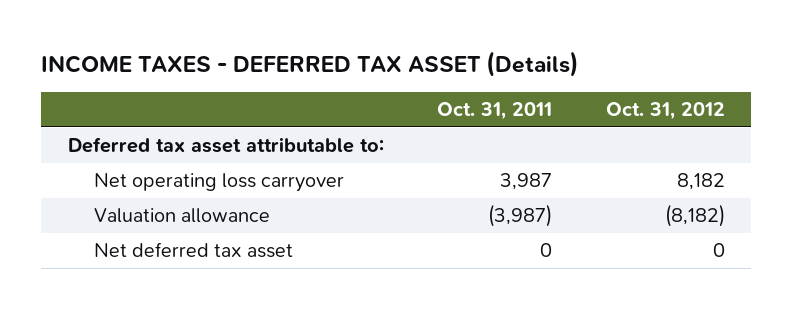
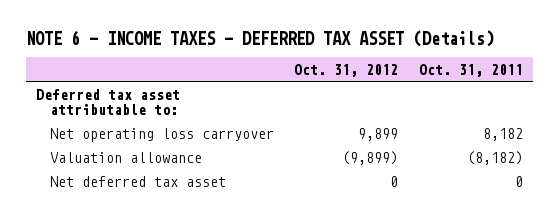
[41,51,580,78] INCOME TAXES - DEFERRED TAX ASSET (Details) -> [26,29,495,47] NOTE 6 - INCOME TAXES - DEFERRED TAX ASSET (Details)
[500,173,553,191] 3,987 -> [482,127,523,141] 8,182
[676,173,725,191] 8,182 -> [358,127,399,141] 9,899
[488,204,553,228] (3,987) -> [466,150,523,165] (8,182)
[664,204,725,228] (8,182) -> [342,150,399,165] (9,899)

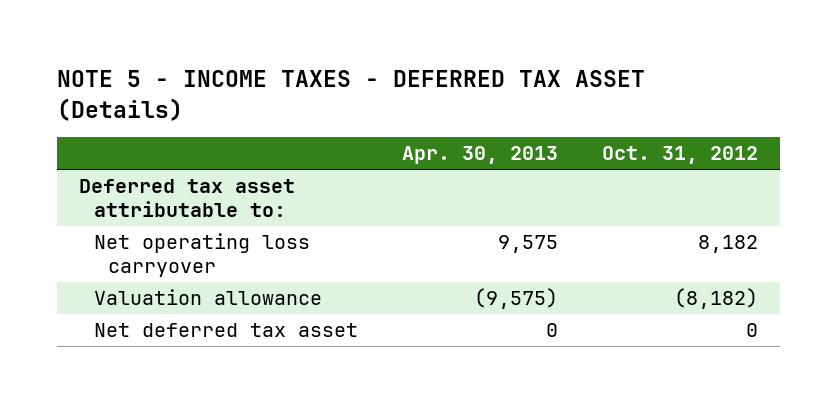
[26,29,495,47] NOTE 6 - INCOME TAXES - DEFERRED TAX ASSET (Details) -> [56,70,645,121] NOTE 5 - INCOME TAXES - DEFERRED TAX ASSET (Details)
[418,63,523,77] Oct. 31, 2011 -> none
none -> [401,146,558,165] Apr. 30, 2013
[358,127,399,141] 9,899 -> [698,235,759,254] 8,182
[342,150,399,165] (9,899) -> [674,288,759,310] (8,182)

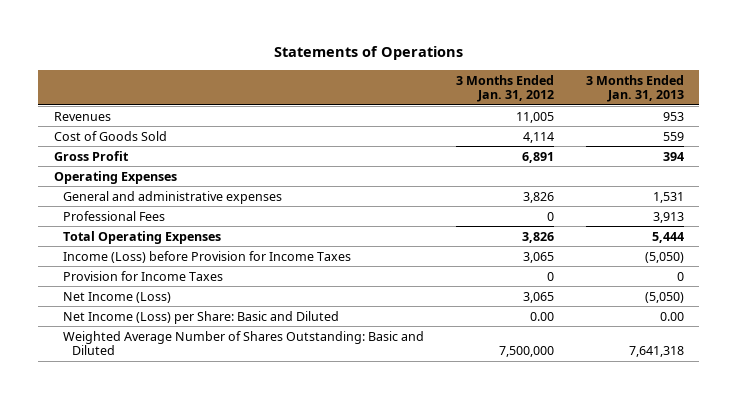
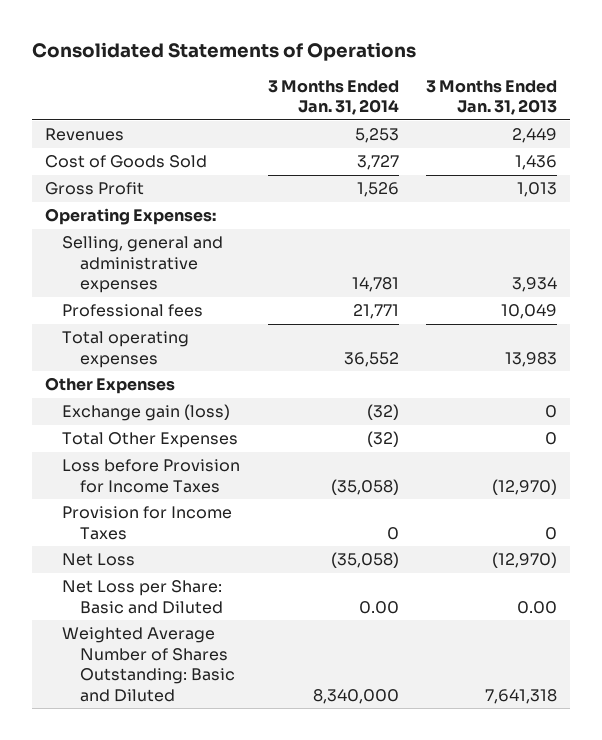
[273,46,463,61] Statements of Operations -> [31,41,416,61] Consolidated Statements of Operations
[455,74,554,103] 3 Months Ended Jan. 31, 2012 -> none
none -> [267,79,399,116] 3 Months Ended Jan. 31, 2014
[662,111,684,121] 953 -> [511,128,557,144] 2,449
[662,131,684,141] 559 -> [514,155,557,171] 1,436
[662,151,684,161] 394 -> [516,182,557,198] 1,013
[53,170,177,184] Operating Expenses -> [45,208,217,226] Operating Expenses:
[63,190,283,204] General and administrative expenses -> [62,236,224,294] Selling, general and administrative expenses
[652,191,684,203] 1,531 -> [511,277,557,293] 3,934
[63,210,166,221] Professional Fees -> [62,304,204,318] Professional fees
[652,211,684,223] 3,913 -> [500,304,557,320] 10,049
[63,230,222,244] Total Operating Expenses -> [62,331,190,368] Total operating expenses
[651,231,684,243] 5,444 -> [504,351,557,367] 13,983
none -> [45,377,176,395] Other Expenses
none -> [62,404,231,422] Exchange gain (loss)
none -> [62,432,239,449] Total Other Expenses
[63,250,352,263] Income (Loss) before Provision for Income Taxes -> [62,459,241,493] Loss before Provision for Income Taxes
[644,251,684,263] (5,050) -> [491,478,557,495] (12,970)
[63,291,172,303] Net Income (Loss) -> [62,553,136,567] Net Loss
[644,291,684,303] (5,050) -> [491,552,557,569] (12,970)
[63,310,340,324] Net Income (Loss) per Share: Basic and Diluted -> [62,580,223,614] Net Loss per Share: Basic and Diluted

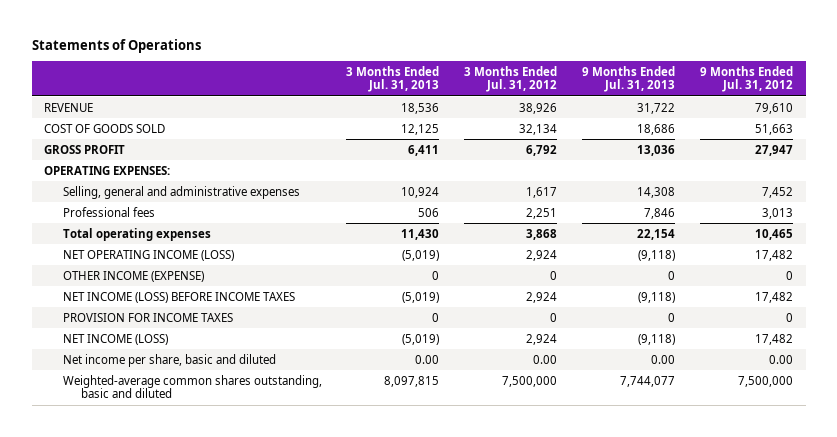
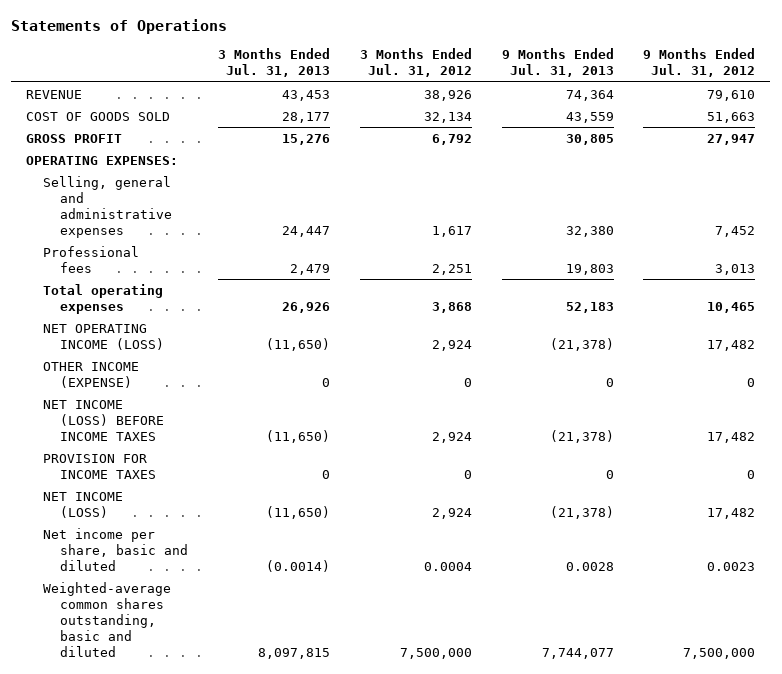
[401,102,440,114] 18,536 -> [282,89,331,101] 43,453
[637,102,676,114] 31,722 -> [565,89,614,101] 74,364
[401,123,440,135] 12,125 -> [282,111,331,123] 28,177
[637,123,676,135] 18,686 -> [565,111,614,123] 43,559
[408,144,440,156] 6,411 -> [282,133,331,145] 15,276
[637,144,676,156] 13,036 -> [565,133,614,145] 30,805
[401,186,440,198] 10,924 -> [282,225,331,237] 24,447
[637,186,676,198] 14,308 -> [565,225,614,237] 32,380
[418,207,440,217] 506 -> [290,263,331,275] 2,479
[644,207,676,219] 7,846 -> [565,263,614,275] 19,803
[401,228,440,240] 11,430 -> [282,301,331,313] 26,926
[637,228,676,240] 22,154 -> [565,301,614,313] 52,183
[402,249,440,261] (5,019) -> [266,337,331,351] (11,650)
[638,249,676,261] (9,118) -> [549,337,614,351] (21,378)
[402,291,440,303] (5,019) -> [266,429,331,443] (11,650)
[638,291,676,303] (9,118) -> [549,429,614,443] (21,378)
[402,333,440,345] (5,019) -> [266,505,331,519] (11,650)
[638,333,676,345] (9,118) -> [549,505,614,519] (21,378)
[415,354,440,364] 0.00 -> [266,559,331,572] (0.0014)
[533,354,558,364] 0.00 -> [423,561,472,571] 0.0004
[651,354,676,364] 0.00 -> [565,561,614,571] 0.0028
[769,354,794,364] 0.00 -> [707,561,756,571] 0.0023

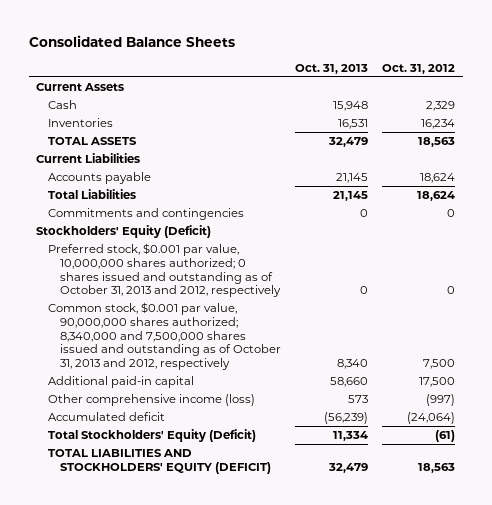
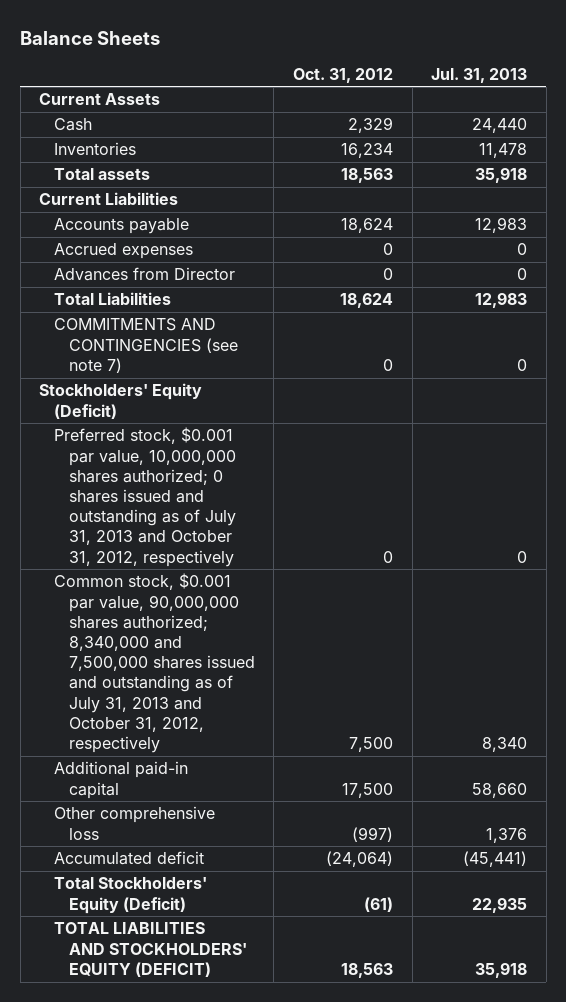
[29,35,236,48] Consolidated Balance Sheets -> [20,31,161,46] Balance Sheets
[295,63,369,74] Oct. 31, 2013 -> none
none -> [431,67,528,83] Jul. 31, 2013
[48,136,138,145] TOTAL ASSETS -> [54,168,151,181] Total assets
none -> [54,243,194,260] Accrued expenses
none -> [54,267,236,282] Advances from Director
[48,207,245,220] Commitments and contingencies -> [54,318,238,373] COMMITMENTS AND CONTINGENCIES (see note 7)
[48,242,281,298] Preferred stock, $0.001 par value, 10,000,000 shares authorized; 0 shares issued and outstanding as of October 31, 2013 and 2012, respectively -> [54,427,236,567] Preferred stock, $0.001 par value, 10,000,000 shares authorized; 0 shares issued and outstanding as of July 31, 2013 and October 31, 2012, respectively
[48,301,281,371] Common stock, $0.001 par value, 90,000,000 shares authorized; 8,340,000 and 7,500,000 shares issued and outstanding as of October 31, 2013 and 2012, respectively -> [54,573,255,754] Common stock, $0.001 par value, 90,000,000 shares authorized; 8,340,000 and 7,500,000 shares issued and outstanding as of July 31, 2013 and October 31, 2012, respectively
[48,393,256,406] Other comprehensive income (loss) -> [54,806,216,840] Other comprehensive loss

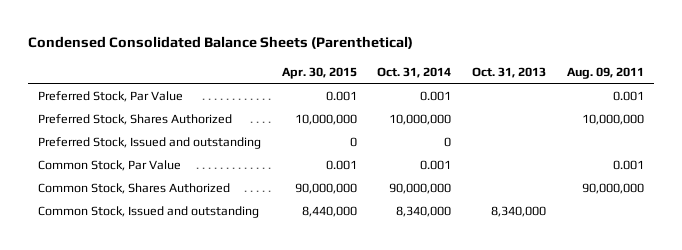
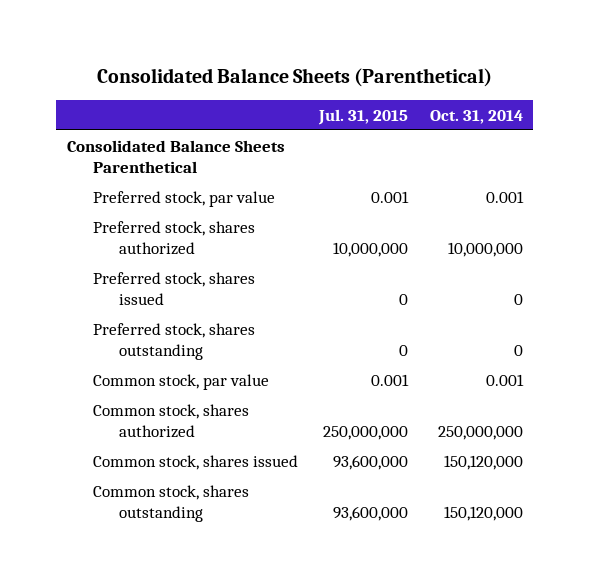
[27,36,413,50] Condensed Consolidated Balance Sheets (Parenthetical) -> [96,68,492,88] Consolidated Balance Sheets (Parenthetical)
[281,66,357,79] Apr. 30, 2015 -> none
[471,66,546,78] Oct. 31, 2013 -> none
[566,66,644,79] Aug. 09, 2011 -> none
none -> [318,108,409,125] Jul. 31, 2015
none -> [66,139,285,173] Consolidated Balance Sheets Parenthetical
[38,90,184,102] Preferred Stock, Par Value -> [93,190,276,207] Preferred stock, par value
[38,113,233,125] Preferred Stock, Shares Authorized -> [93,220,256,255] Preferred stock, shares authorized
[38,136,262,149] Preferred Stock, Issued and outstanding -> [93,271,256,305] Preferred stock, shares issued
none -> [93,322,256,360] Preferred stock, shares outstanding
[38,159,182,171] Common Stock, Par Value -> [93,373,270,390] Common stock, par value
[38,182,231,194] Common Stock, Shares Authorized -> [93,403,250,438] Common stock, shares authorized
[389,182,452,194] 90,000,000 -> [437,425,523,440] 250,000,000
[38,205,260,218] Common Stock, Issued and outstanding -> [93,454,299,470] Common stock, shares issued
[396,205,452,217] 8,340,000 -> [443,454,523,470] 150,120,000
none -> [93,484,250,522] Common stock, shares outstanding

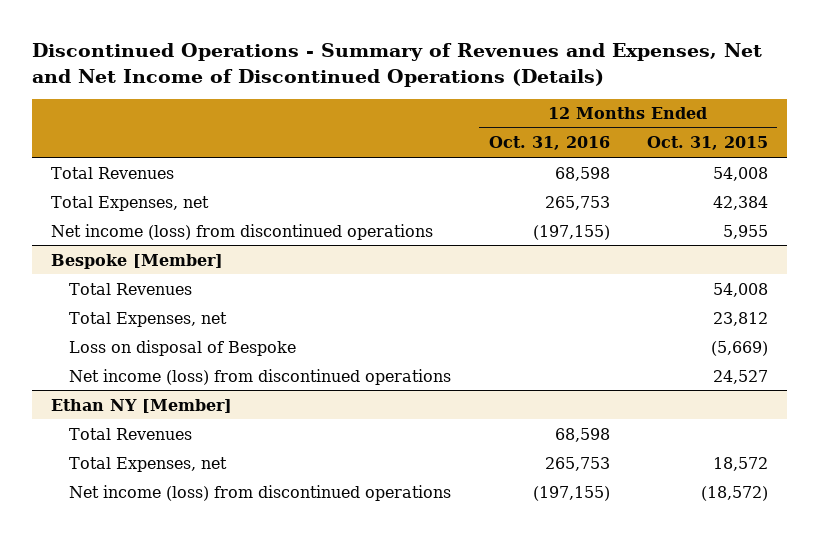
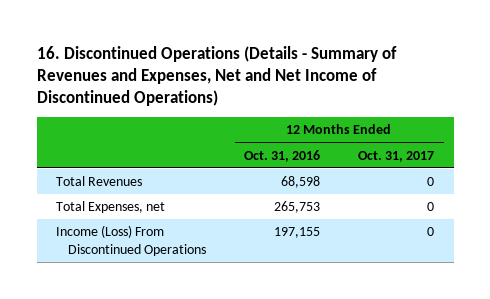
[32,43,763,87] Discontinued Operations - Summary of Revenues and Expenses, Net and Net Income of Discontinued Operations (Details) -> [36,45,397,106] 16. Discontinued Operations (Details - Summary of Revenues and Expenses, Net and Net Income of Discontinued Operations)
[647,136,769,151] Oct. 31, 2015 -> none
none -> [358,150,435,162] Oct. 31, 2017
[51,253,224,269] Bespoke [Member] -> none
[69,282,193,295] Total Revenues -> none
[69,311,228,327] Total Expenses, net -> none
[69,339,297,356] Loss on disposal of Bespoke -> none
[69,368,452,385] Net income (loss) from discontinued operations -> none
[51,398,233,413] Ethan NY [Member] -> none
[69,427,193,440] Total Revenues -> none
[69,456,228,472] Total Expenses, net -> none
[69,484,452,501] Net income (loss) from discontinued operations -> none
[51,223,434,240] Net income (loss) from discontinued operations -> [55,225,206,256] Income (Loss) From Discontinued Operations
[532,224,610,240] (197,155) -> [274,227,321,239] 197,155

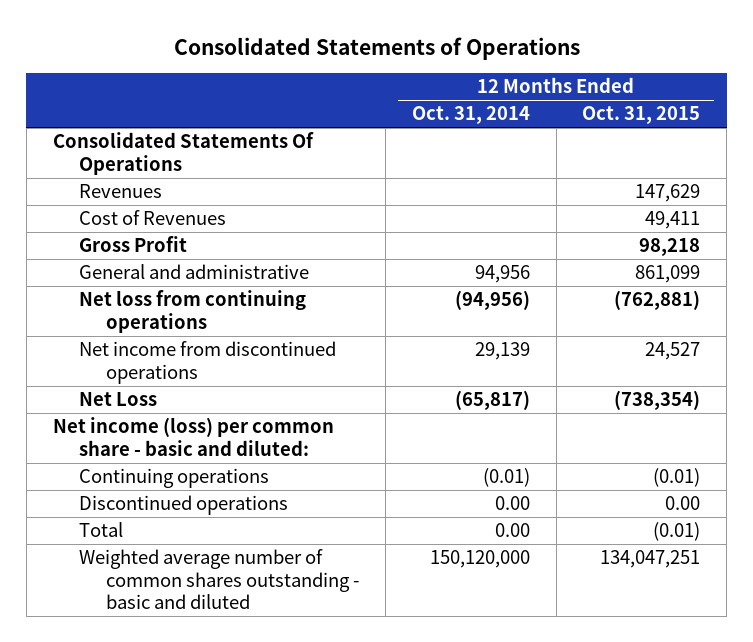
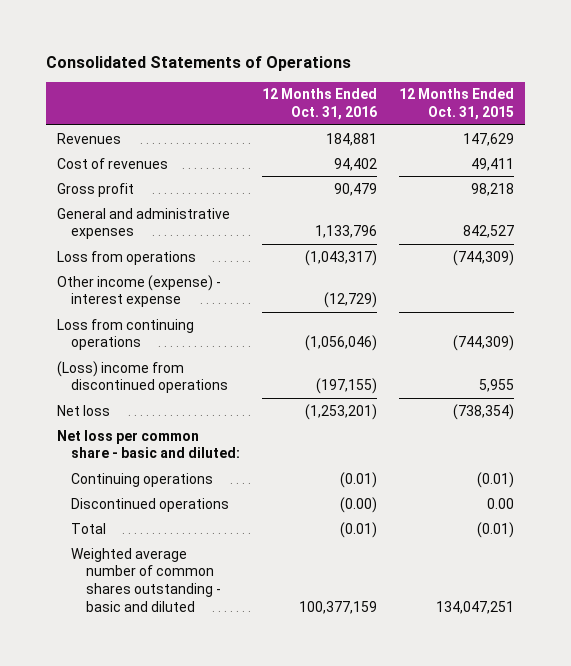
[411,106,530,125] Oct. 31, 2014 -> none
none -> [262,88,378,120] 12 Months Ended Oct. 31, 2016
[52,132,314,175] Consolidated Statements Of Operations -> none
[79,210,227,226] Cost of Revenues -> [56,157,168,169] Cost of revenues
[79,236,188,253] Gross Profit -> [56,182,134,197] Gross profit
[79,264,310,280] General and administrative -> [56,207,230,240] General and administrative expenses
[635,265,701,284] 861,099 -> [463,225,515,239] 842,527
none -> [56,250,196,265] Loss from operations
none -> [56,274,221,308] Other income (expense) - interest expense
[79,290,307,333] Net loss from continuing operations -> [56,318,194,351] Loss from continuing operations
[614,290,701,311] (762,881) -> [453,335,515,352] (744,309)
[79,341,337,384] Net income from discontinued operations -> [56,360,229,394] (Loss) income from discontinued operations
[645,342,701,361] 24,527 -> [479,379,515,393] 5,955
[79,392,158,407] Net Loss -> [56,404,110,416] Net loss
[52,417,334,456] Net income (loss) per common share - basic and diluted: -> [56,429,241,459] Net loss per common share - basic and diluted:

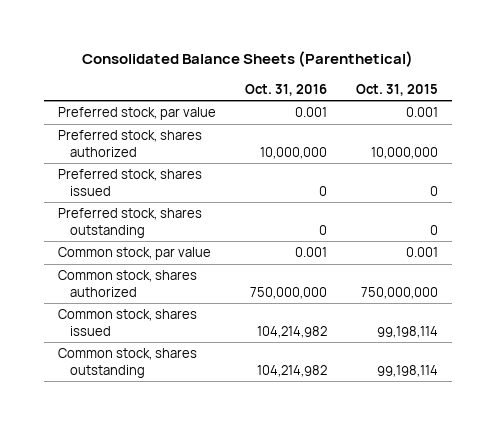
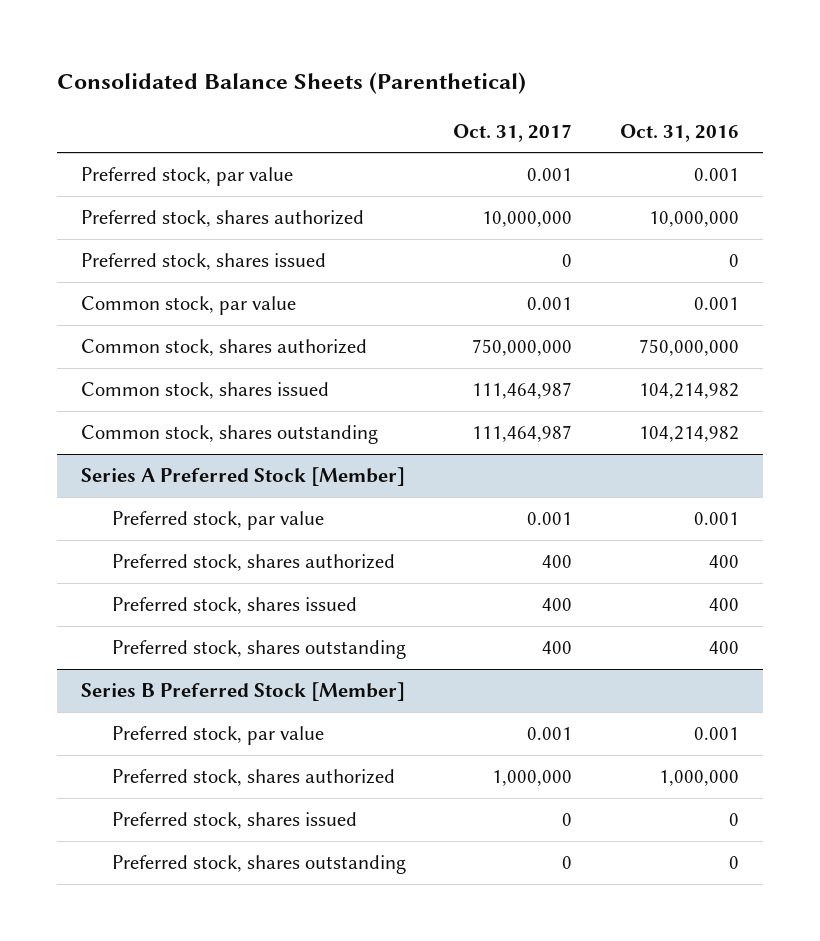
[355,83,438,96] Oct. 31, 2015 -> none
none -> [453,123,573,142] Oct. 31, 2017
[58,208,203,238] Preferred stock, shares outstanding -> none
none -> [80,466,405,486] Series A Preferred Stock [Member]
none -> [111,510,324,530] Preferred stock, par value
none -> [111,553,395,571] Preferred stock, shares authorized
none -> [111,596,357,614] Preferred stock, shares issued
none -> [111,639,406,659] Preferred stock, shares outstanding
none -> [80,681,405,701] Series B Preferred Stock [Member]
none -> [111,725,324,745] Preferred stock, par value
none -> [111,768,395,786] Preferred stock, shares authorized
none -> [111,811,357,829] Preferred stock, shares issued
none -> [111,854,406,874] Preferred stock, shares outstanding

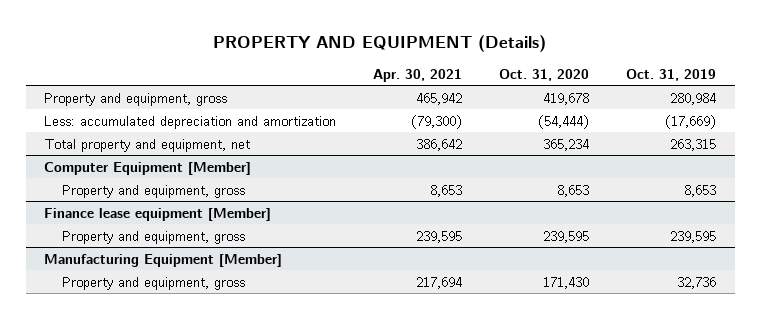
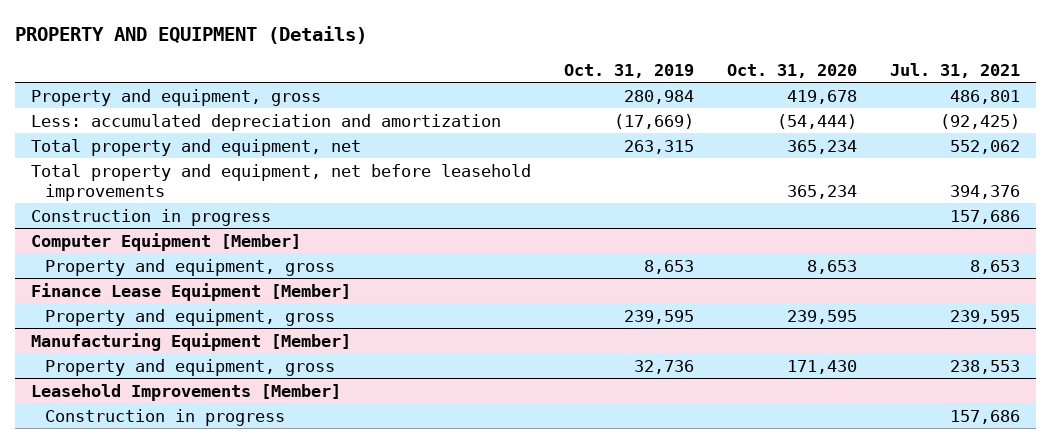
[373,68,463,82] Apr. 30, 2021 -> none
none -> [889,62,1020,78] Jul. 31, 2021
none -> [31,163,532,201] Total property and equipment, net before leasehold improvements
none -> [31,208,272,226] Construction in progress
[44,207,272,221] Finance lease equipment [Member] -> [31,282,352,301] Finance Lease Equipment [Member]
none -> [31,383,342,401] Leasehold Improvements [Member]
none -> [44,408,285,426] Construction in progress

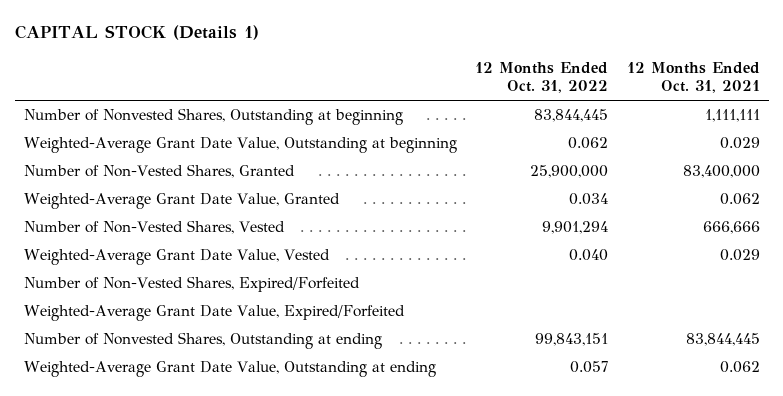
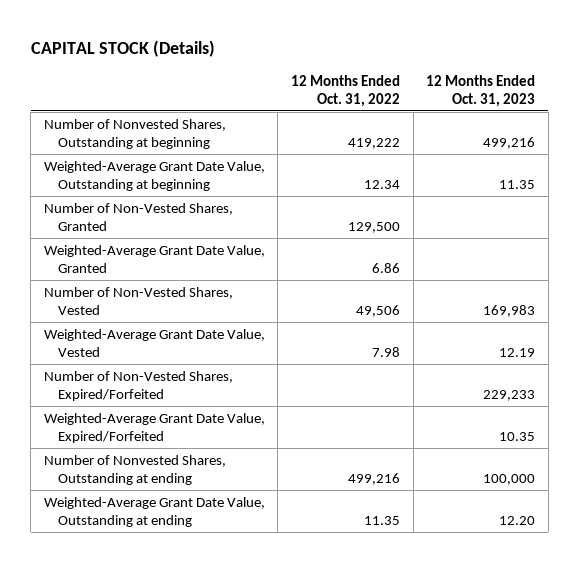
[14,25,259,41] CAPITAL STOCK (Details 1) -> [30,39,215,57] CAPITAL STOCK (Details)
[626,61,760,94] 12 Months Ended Oct. 31, 2021 -> none
none -> [426,74,536,107] 12 Months Ended Oct. 31, 2023
[534,109,609,123] 83,844,445 -> [348,137,401,149] 419,222
[568,137,609,150] 0.062 -> [364,179,401,189] 12.34
[530,165,609,179] 25,900,000 -> [348,221,401,233] 129,500
[569,193,609,206] 0.034 -> [372,262,401,273] 6.86
[542,221,609,235] 9,901,294 -> [356,304,401,317] 49,506
[569,249,609,262] 0.040 -> [372,346,401,357] 7.98
[535,333,609,347] 99,843,151 -> [348,472,401,485] 499,216
[570,361,609,374] 0.057 -> [364,515,401,525] 11.35

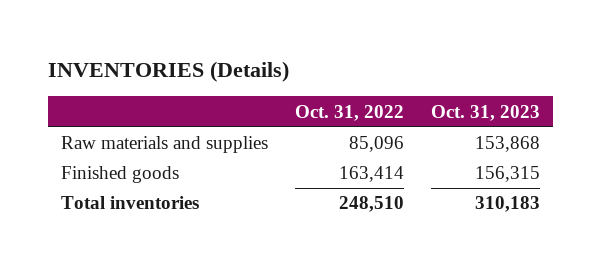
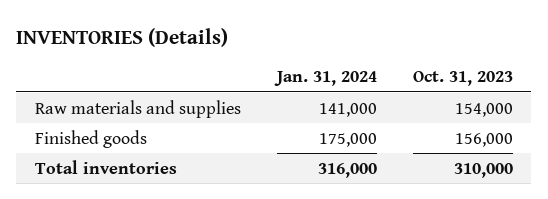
[294,104,404,121] Oct. 31, 2022 -> none
none -> [273,71,377,87] Jan. 31, 2024
[474,136,540,153] 153,868 -> [455,102,514,117] 154,000
[474,166,540,183] 156,315 -> [455,132,514,147] 156,000
[474,196,540,213] 310,183 -> [454,162,514,178] 310,000

